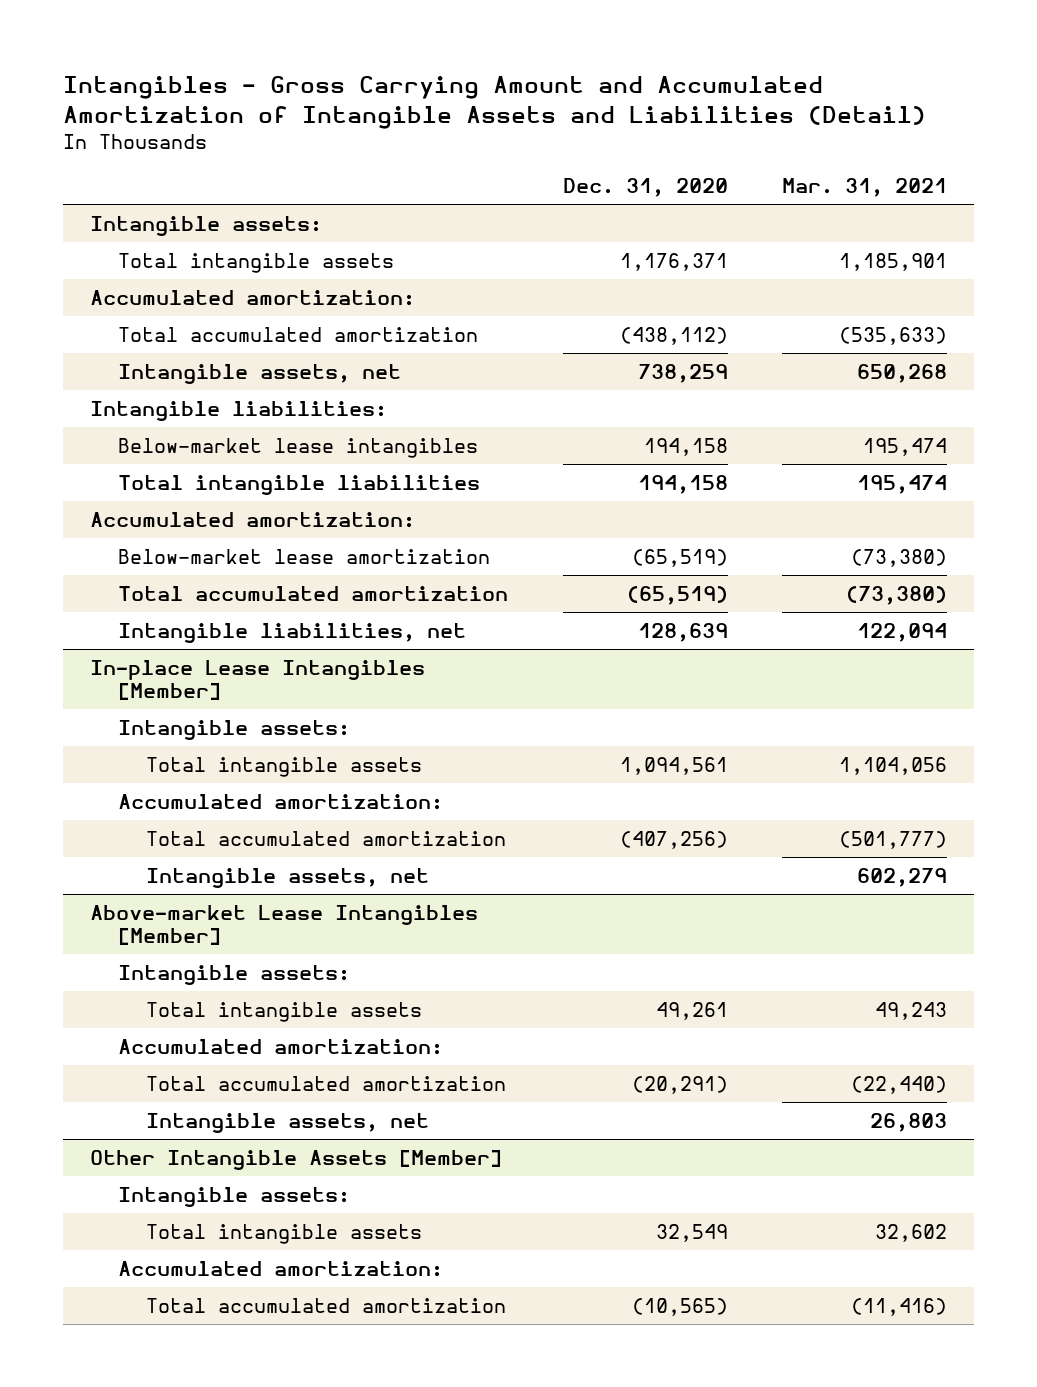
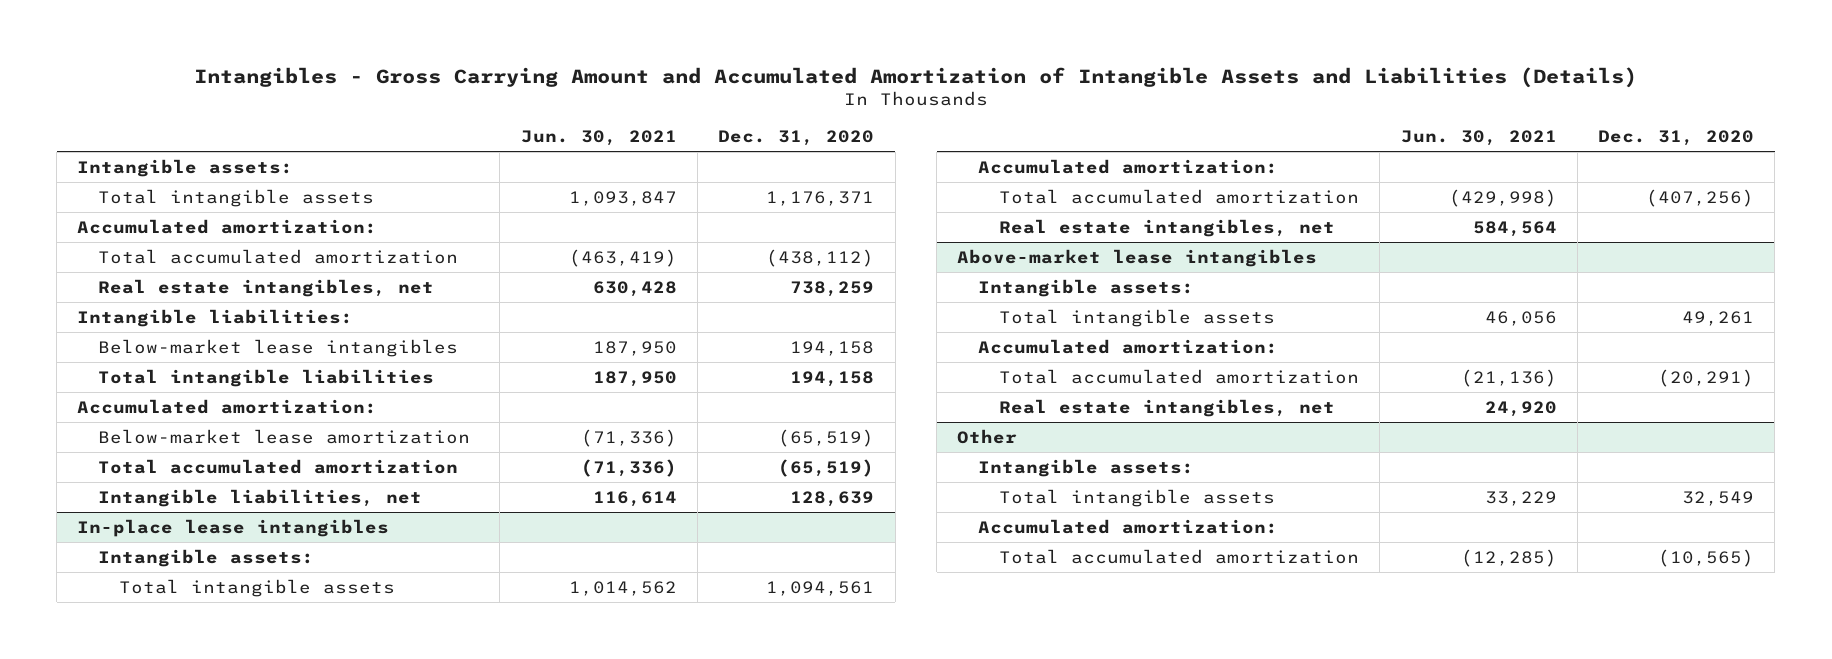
[62,75,926,129] Intangibles - Gross Carrying Amount and Accumulated Amortization of Intangible Assets and Liabilities (Detail) -> [193,66,1637,88] Intangibles - Gross Carrying Amount and Accumulated Amortization of Intangible Assets and Liabilities (Details)
[782,178,948,198] Mar. 31, 2021 -> none
none -> [520,130,677,147] Jun. 30, 2021
[118,363,402,384] Intangible assets, net -> [98,278,435,297] Real estate intangibles, net
[89,659,425,701] In-place Lease Intangibles [Member] -> [77,518,390,537] In-place lease intangibles
[146,867,430,888] Intangible assets, net -> [999,218,1336,237] Real estate intangibles, net
[89,904,478,946] Above-market Lease Intangibles [Member] -> [957,248,1318,267] Above-market lease intangibles
[146,1112,430,1133] Intangible assets, net -> [999,398,1336,417] Real estate intangibles, net
[89,1149,502,1170] Other Intangible Assets [Member] -> [957,428,1018,444] Other

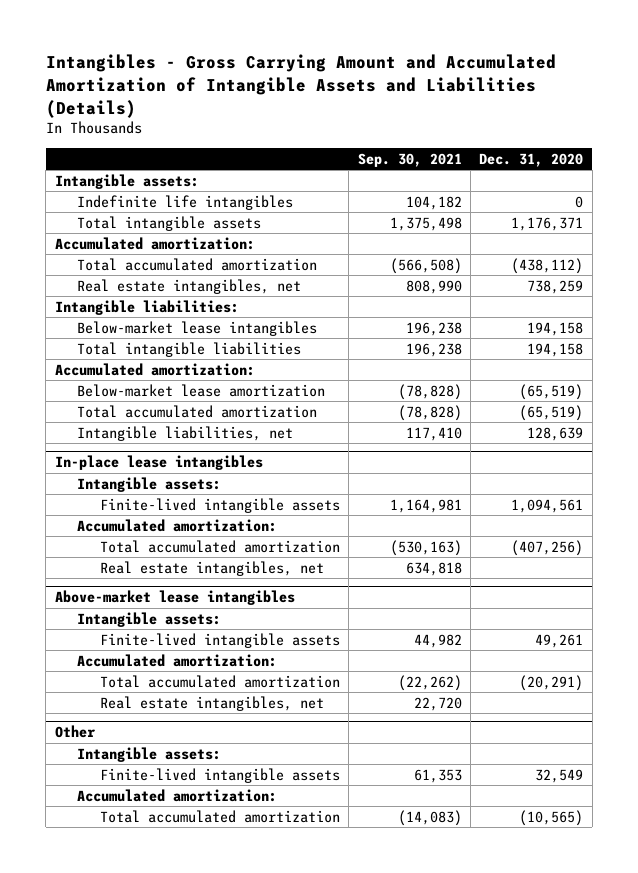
[520,130,677,147] Jun. 30, 2021 -> none
none -> [357,152,462,167] Sep. 30, 2021
none -> [77,194,294,210] Indefinite life intangibles
[119,578,396,597] Total intangible assets -> [99,497,340,513] Finite-lived intangible assets
[999,308,1276,327] Total intangible assets -> [99,632,340,648] Finite-lived intangible assets
[999,488,1276,507] Total intangible assets -> [99,767,340,783] Finite-lived intangible assets

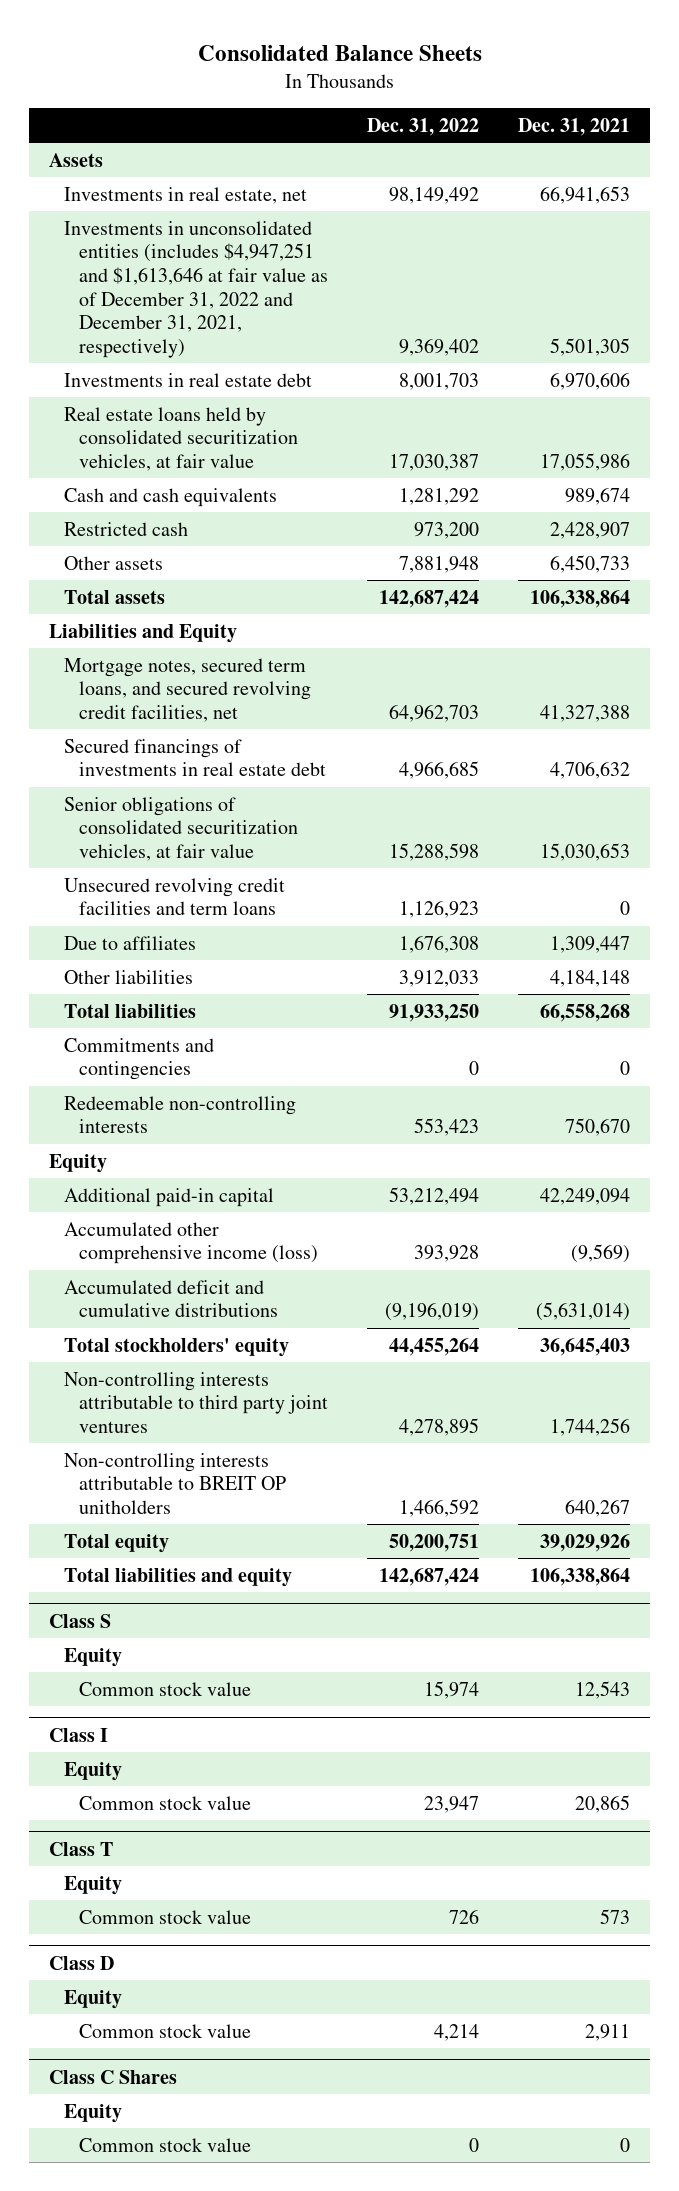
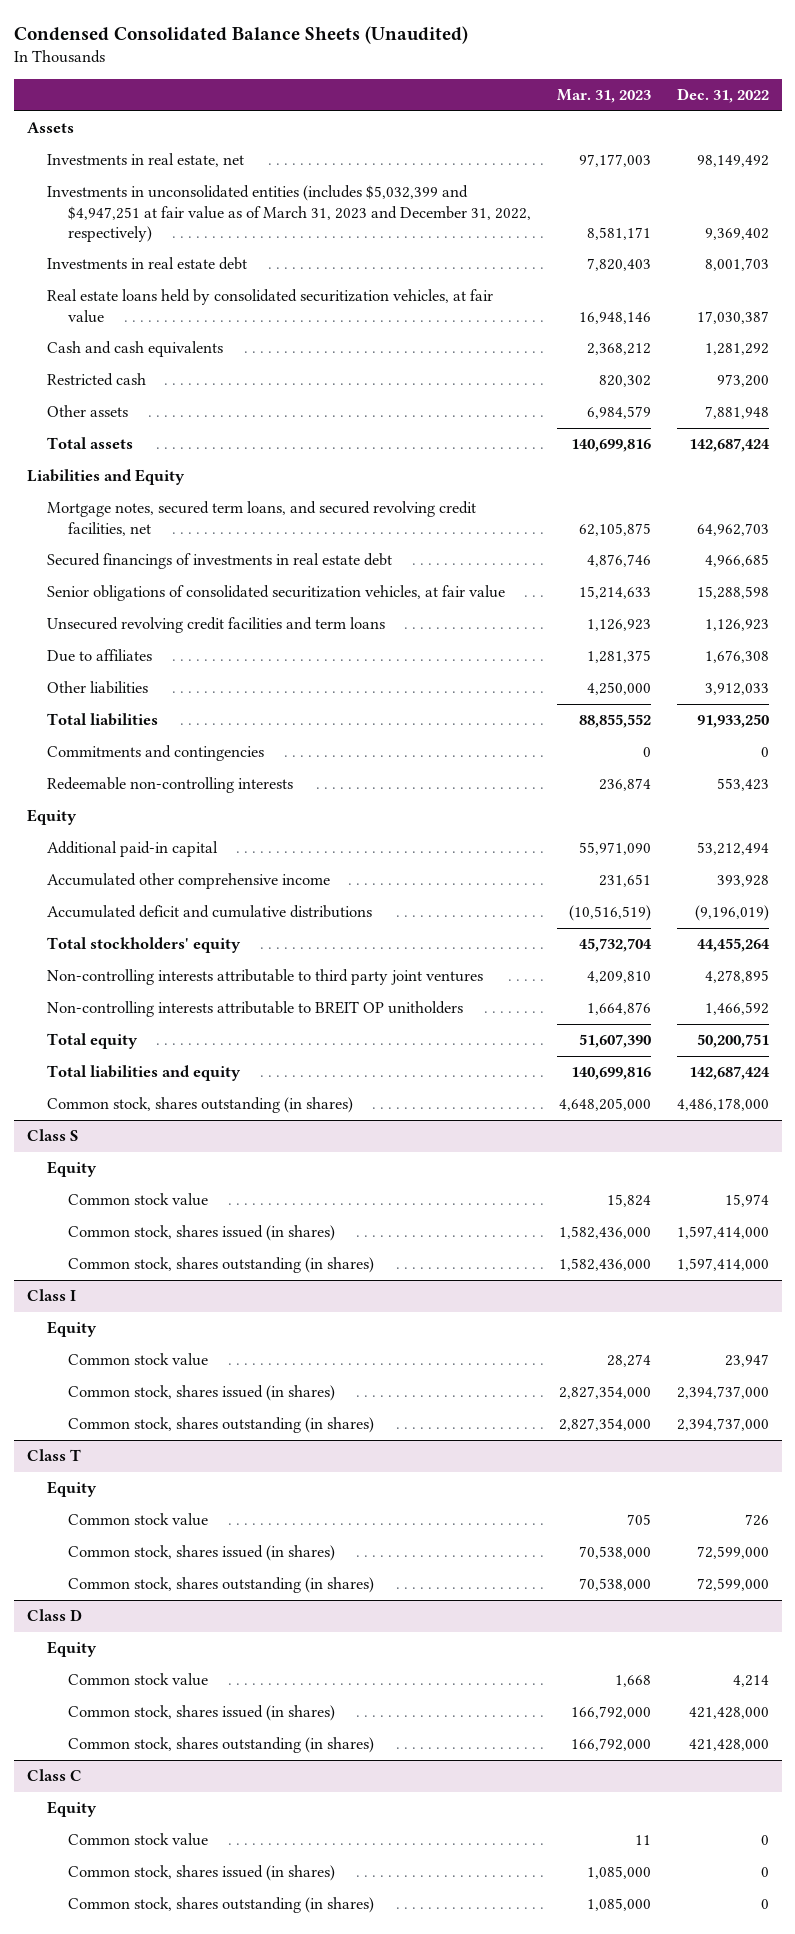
[197,44,482,61] Consolidated Balance Sheets -> [13,25,468,44] Condensed Consolidated Balance Sheets (Unaudited)
[518,117,631,136] Dec. 31, 2021 -> none
none -> [556,89,651,104] Mar. 31, 2023
[64,220,329,358] Investments in unconsolidated entities (includes $4,947,251 and $1,613,646 at fair value as of December 31, 2022 and December 31, 2021, respectively) -> [47,185,531,243] Investments in unconsolidated entities (includes $5,032,399 and $4,947,251 at fair value as of March 31, 2023 and December 31, 2022, respectively)
[64,1221,319,1265] Accumulated other comprehensive income (loss) -> [47,873,331,890] Accumulated other comprehensive income
none -> [47,1097,354,1114] Common stock, shares outstanding (in shares)
none -> [67,1225,335,1242] Common stock, shares issued (in shares)
none -> [67,1257,374,1274] Common stock, shares outstanding (in shares)
none -> [67,1385,335,1402] Common stock, shares issued (in shares)
none -> [67,1417,374,1434] Common stock, shares outstanding (in shares)
none -> [67,1545,335,1562] Common stock, shares issued (in shares)
none -> [67,1577,374,1594] Common stock, shares outstanding (in shares)
none -> [67,1705,335,1722] Common stock, shares issued (in shares)
none -> [67,1737,374,1754] Common stock, shares outstanding (in shares)
[48,2069,177,2084] Class C Shares -> [26,1769,82,1782] Class C
none -> [67,1865,335,1882] Common stock, shares issued (in shares)
none -> [67,1897,374,1914] Common stock, shares outstanding (in shares)

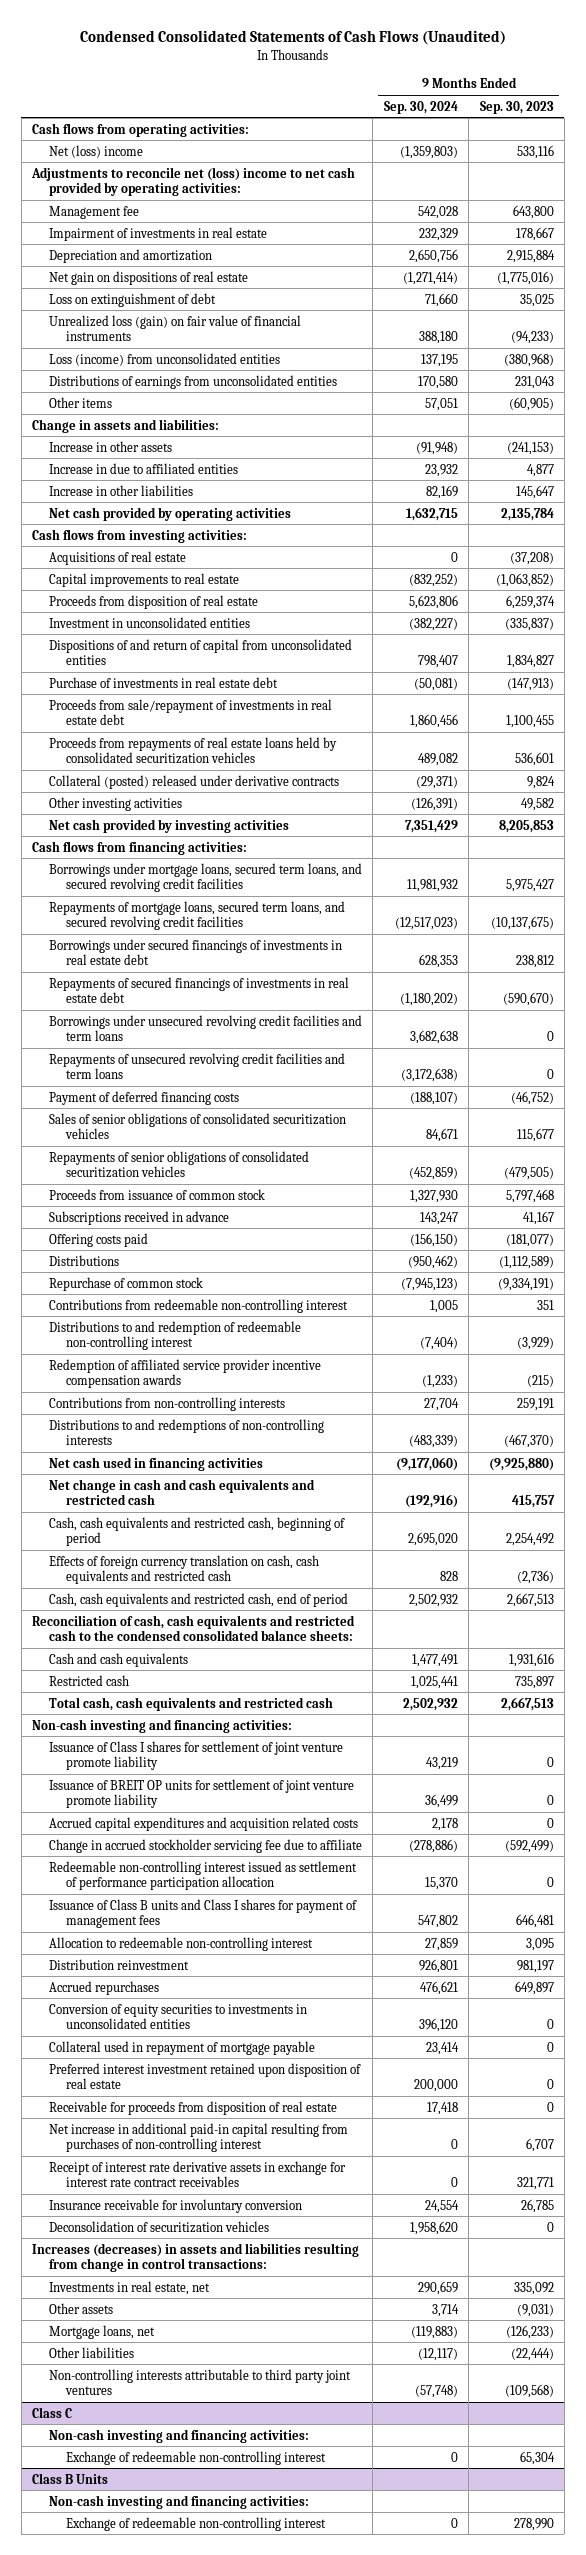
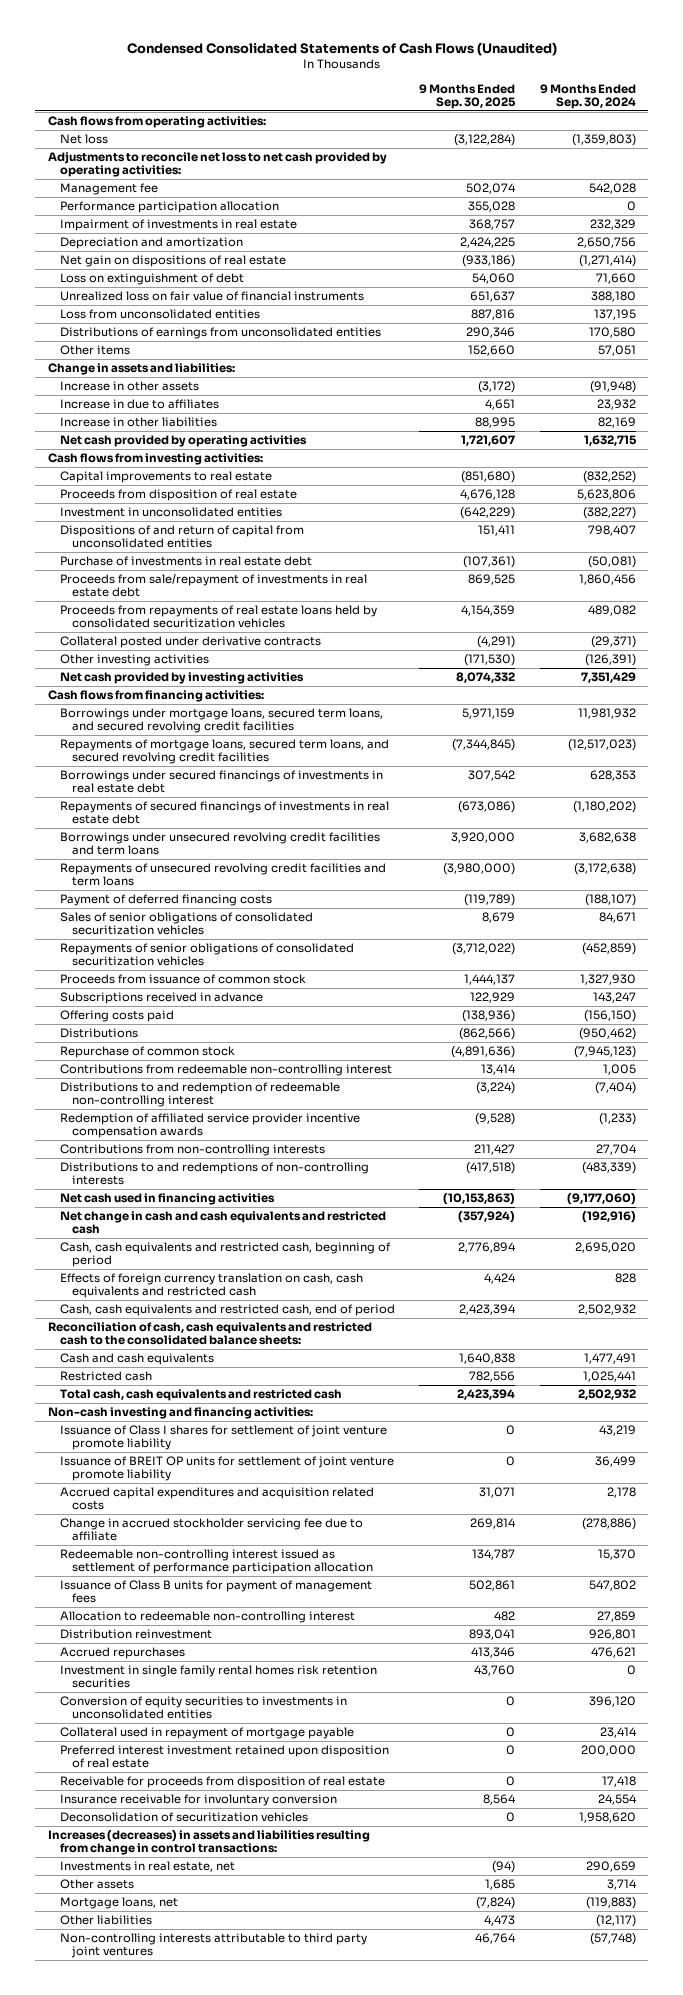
[479,100,554,114] Sep. 30, 2023 -> none
none -> [419,83,517,110] 9 Months Ended Sep. 30, 2025
[49,144,144,158] Net (loss) income -> [59,133,108,144] Net loss
[31,166,356,197] Adjustments to reconcile net (loss) income to net cash provided by operating activities: -> [47,151,387,178] Adjustments to reconcile net loss to net cash provided by operating activities:
none -> [59,200,279,213] Performance participation allocation
[49,314,302,342] Unrealized loss (gain) on fair value of financial instruments -> [59,290,364,301] Unrealized loss on fair value of financial instruments
[49,352,281,366] Loss (income) from unconsolidated entities -> [59,308,260,319] Loss from unconsolidated entities
[49,462,239,474] Increase in due to affiliated entities -> [59,398,219,409] Increase in due to affiliates
[49,550,187,565] Acquisitions of real estate -> none
[49,774,340,789] Collateral (posted) released under derivative contracts -> [59,635,321,648] Collateral posted under derivative contracts
[32,1614,356,1642] Reconciliation of cash, cash equivalents and restricted cash to the condensed consolidated balance sheets: -> [47,1321,372,1346] Reconciliation of cash, cash equivalents and restricted cash to the consolidated balance sheets:
[49,1898,358,1929] Issuance of Class B units and Class I shares for payment of management fees -> [59,1579,372,1604] Issuance of Class B units for payment of management fees
none -> [59,1664,377,1689] Investment in single family rental homes risk retention securities
[49,2122,349,2153] Net increase in additional paid-in capital resulting from purchases of non-controlling interest -> none
[49,2160,347,2188] Receipt of interest rate derivative assets in exchange for interest rate contract receivables -> none
[32,2406,73,2418] Class C -> none
[49,2428,310,2443] Non-cash investing and financing activities: -> none
[65,2450,326,2465] Exchange of redeemable non-controlling interest -> none
[32,2472,109,2484] Class B Units -> none
[49,2494,310,2509] Non-cash investing and financing activities: -> none
[65,2516,326,2531] Exchange of redeemable non-controlling interest -> none

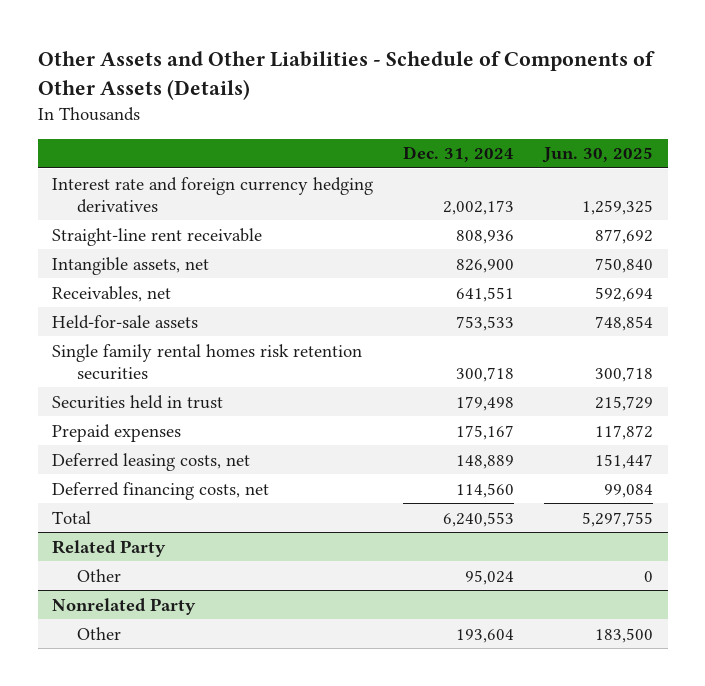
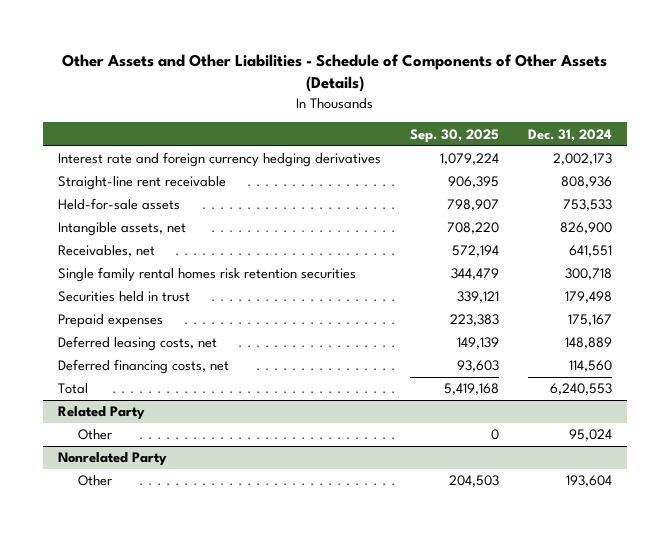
[541,147,653,164] Jun. 30, 2025 -> none
none -> [410,128,500,143] Sep. 30, 2025
[52,314,199,329] Held-for-sale assets -> [57,198,180,211] Held-for-sale assets

